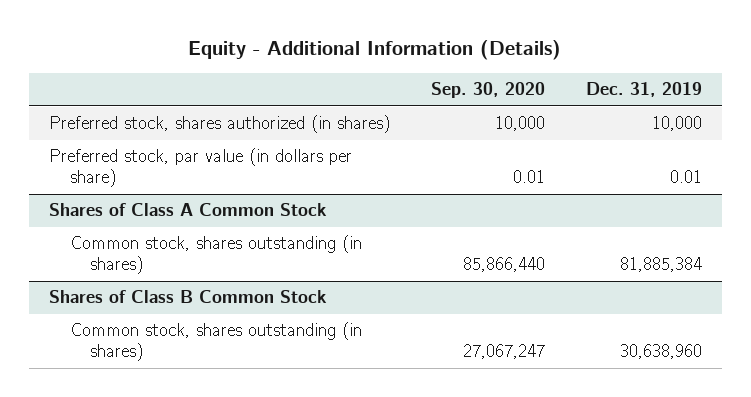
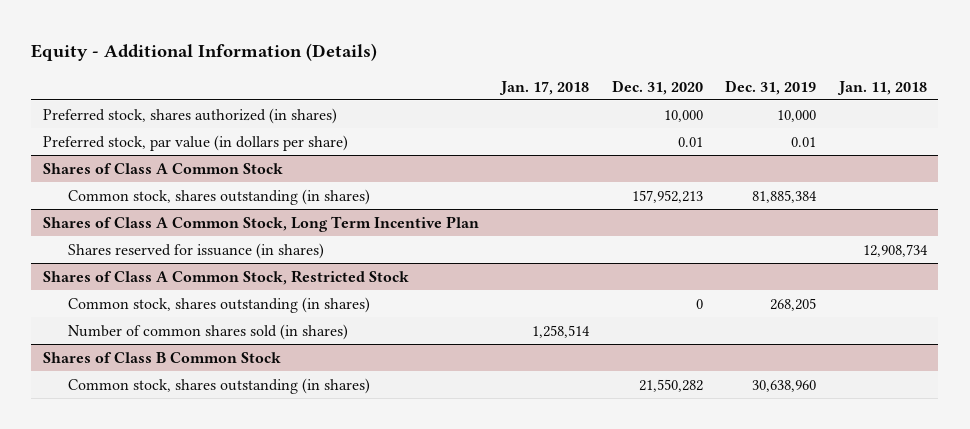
[430,82,545,99] Sep. 30, 2020 -> none
none -> [499,80,590,95] Jan. 17, 2018
none -> [611,79,703,95] Dec. 31, 2020
none -> [836,80,927,95] Jan. 11, 2018
none -> [42,215,479,232] Shares of Class A Common Stock, Long Term Incentive Plan
none -> [67,242,324,259] Shares reserved for issuance (in shares)
none -> [42,269,409,285] Shares of Class A Common Stock, Restricted Stock
none -> [67,296,370,313] Common stock, shares outstanding (in shares)
none -> [67,323,348,340] Number of common shares sold (in shares)

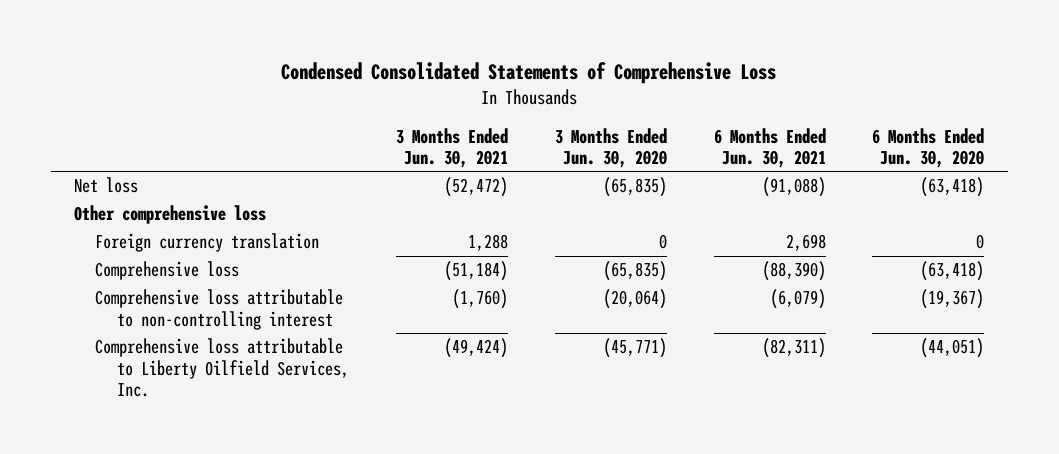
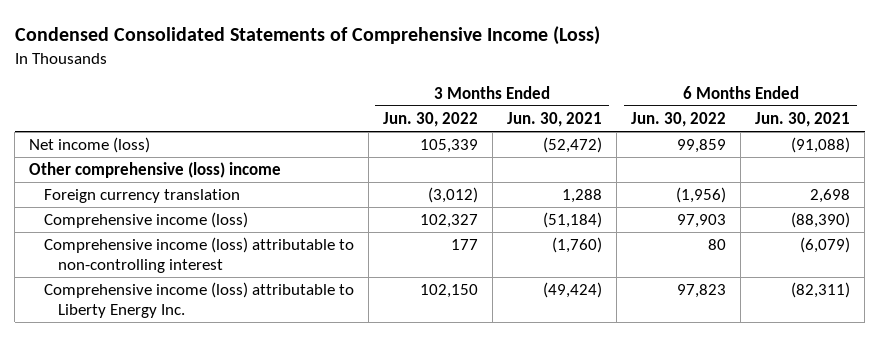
[281,62,777,85] Condensed Consolidated Statements of Comprehensive Loss -> [14,25,600,45] Condensed Consolidated Statements of Comprehensive Income (Loss)
[554,127,667,169] 3 Months Ended Jun. 30, 2020 -> none
[872,127,985,169] 6 Months Ended Jun. 30, 2020 -> none
none -> [382,111,478,127] Jun. 30, 2022
none -> [631,111,727,127] Jun. 30, 2022
[74,177,139,194] Net loss -> [29,137,151,154] Net income (loss)
[74,205,267,225] Other comprehensive loss -> [29,162,282,179] Other comprehensive (loss) income
[95,261,240,281] Comprehensive loss -> [43,212,248,229] Comprehensive income (loss)
[95,289,344,330] Comprehensive loss attributable to non-controlling interest -> [43,237,354,273] Comprehensive income (loss) attributable to non-controlling interest
[95,338,349,398] Comprehensive loss attributable to Liberty Oilfield Services, Inc. -> [43,282,354,318] Comprehensive income (loss) attributable to Liberty Energy Inc.

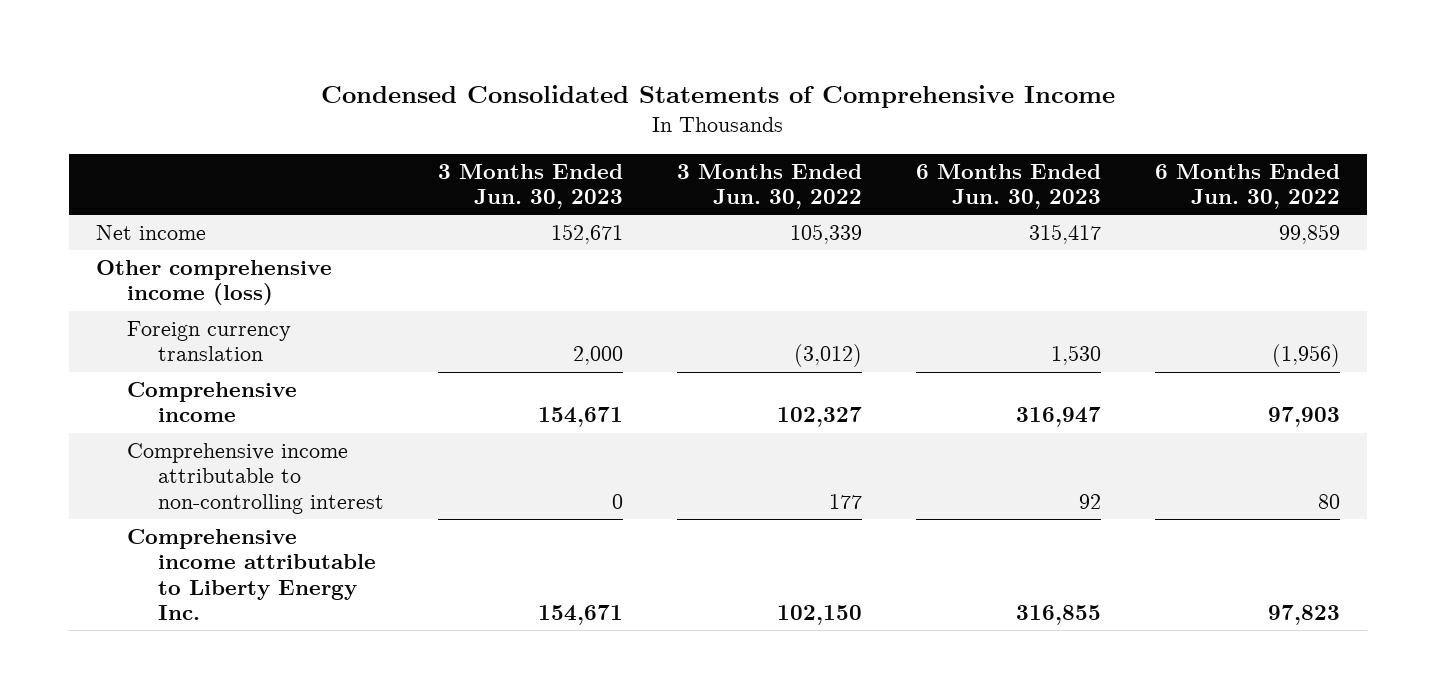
[14,25,600,45] Condensed Consolidated Statements of Comprehensive Income (Loss) -> [321,84,1116,108] Condensed Consolidated Statements of Comprehensive Income
[506,111,602,127] Jun. 30, 2021 -> none
[755,111,851,127] Jun. 30, 2021 -> none
none -> [438,163,624,210] 3 Months Ended Jun. 30, 2023
none -> [916,163,1102,210] 6 Months Ended Jun. 30, 2023
[29,137,151,154] Net income (loss) -> [96,225,207,241] Net income
[29,162,282,179] Other comprehensive (loss) income -> [96,260,333,306] Other comprehensive income (loss)
[43,212,248,229] Comprehensive income (loss) -> [127,382,298,423] Comprehensive income
[43,237,354,273] Comprehensive income (loss) attributable to non-controlling interest -> [127,443,385,514] Comprehensive income attributable to non-controlling interest
[43,282,354,318] Comprehensive income (loss) attributable to Liberty Energy Inc. -> [127,529,377,621] Comprehensive income attributable to Liberty Energy Inc.

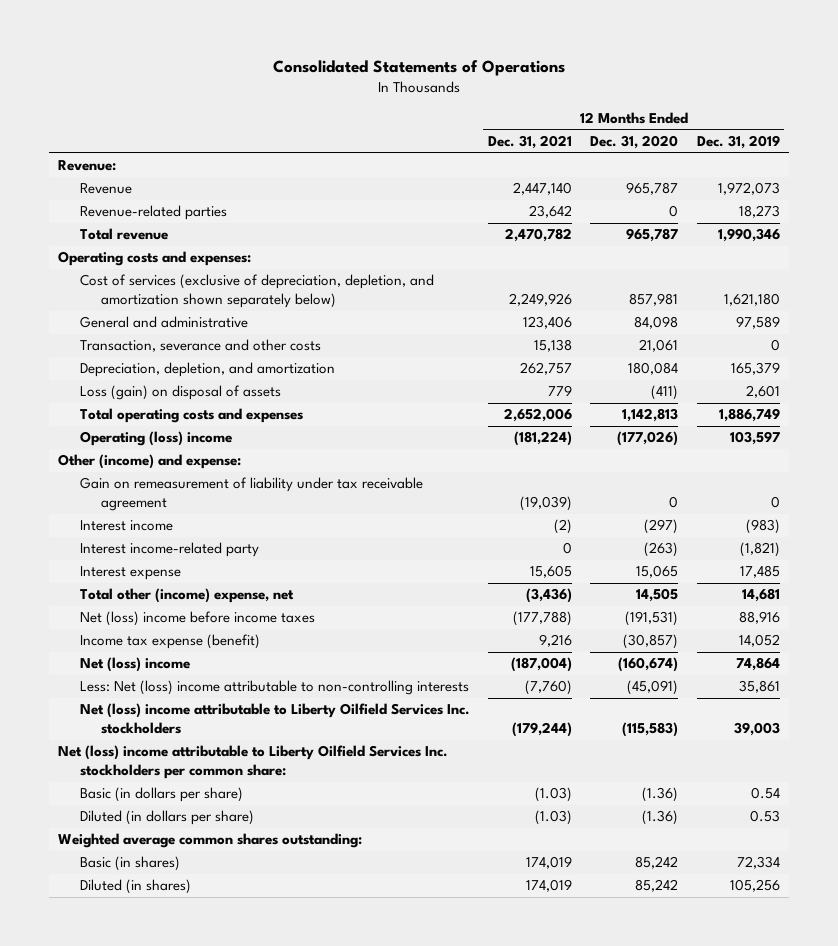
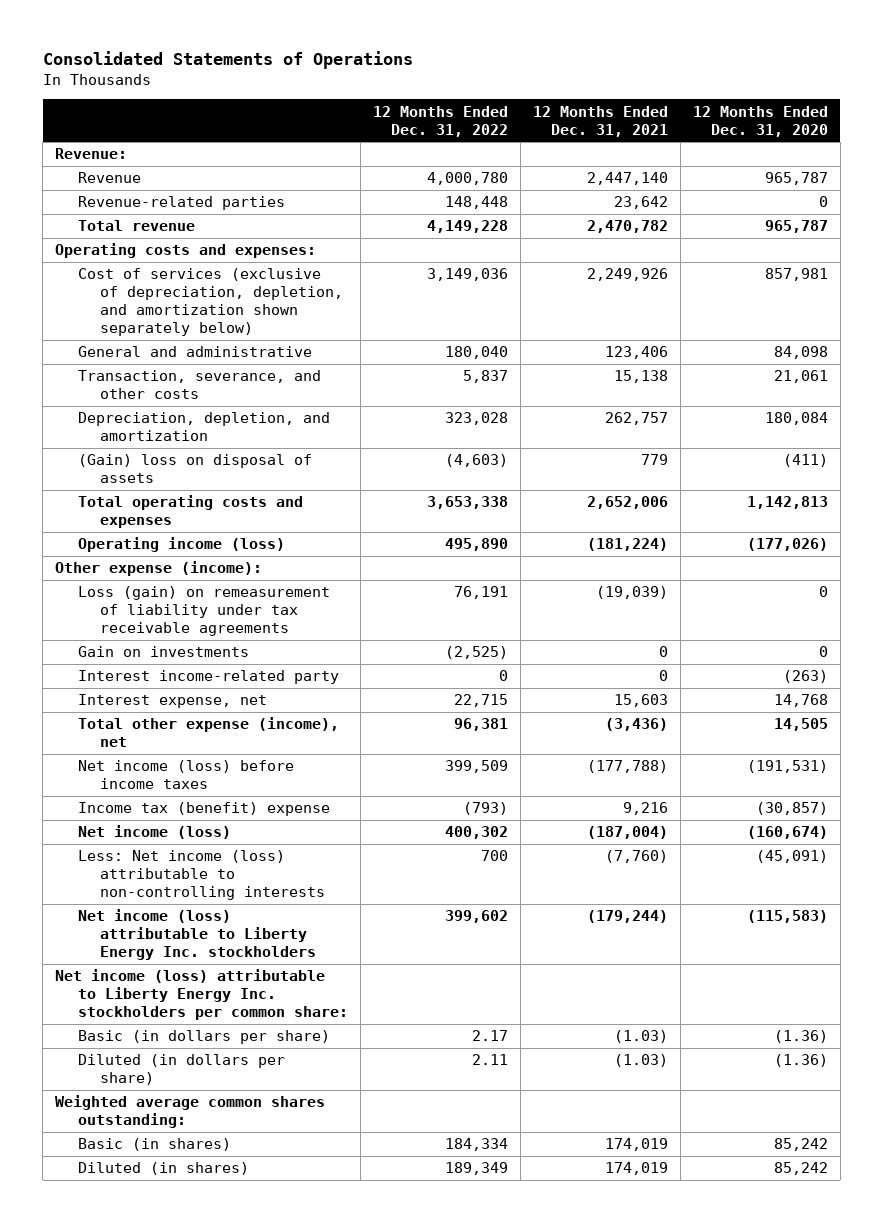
[696,135,780,150] Dec. 31, 2019 -> none
none -> [372,105,508,137] 12 Months Ended Dec. 31, 2022
[79,339,321,353] Transaction, severance and other costs -> [77,370,321,400] Transaction, severance, and other costs
[79,385,281,401] Loss (gain) on disposal of assets -> [77,454,312,484] (Gain) loss on disposal of assets
[79,520,173,532] Interest income -> none
[79,431,232,447] Operating (loss) income -> [77,537,285,553] Operating income (loss)
[58,454,242,470] Other (income) and expense: -> [55,561,263,577] Other expense (income):
[79,477,423,512] Gain on remeasurement of liability under tax receivable agreement -> [77,586,330,637] Loss (gain) on remeasurement of liability under tax receivable agreements
none -> [77,646,249,658] Gain on investments
[79,566,181,581] Interest expense -> [77,694,267,709] Interest expense, net
[529,565,572,579] 15,605 -> [613,694,668,708] 15,603
[636,565,679,579] 15,065 -> [773,694,828,708] 14,768
[79,588,294,604] Total other (income) expense, net -> [77,717,339,748] Total other expense (income), net
[79,611,315,627] Net (loss) income before income taxes -> [77,760,294,790] Net income (loss) before income taxes
[79,634,260,650] Income tax expense (benefit) -> [77,802,330,817] Income tax (benefit) expense
[79,657,190,673] Net (loss) income -> [77,825,231,840] Net income (loss)
[79,680,469,696] Less: Net (loss) income attributable to non-controlling interests -> [77,850,326,901] Less: Net income (loss) attributable to non-controlling interests
[79,703,470,735] Net (loss) income attributable to Liberty Oilfield Services Inc. stockholders -> [77,909,317,961] Net income (loss) attributable to Liberty Energy Inc. stockholders
[58,745,449,780] Net (loss) income attributable to Liberty Oilfield Services Inc. stockholders per common share: -> [55,969,348,1021] Net income (loss) attributable to Liberty Energy Inc. stockholders per common share:

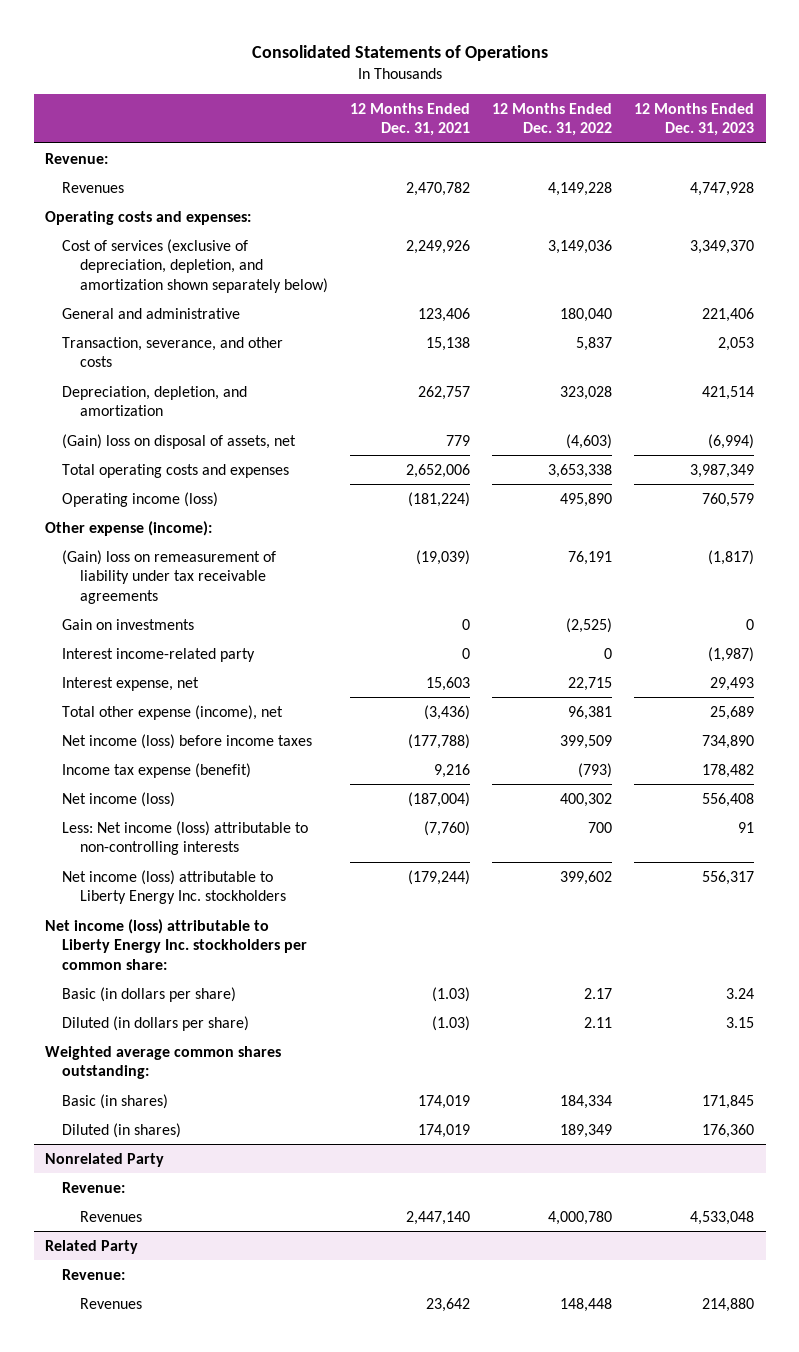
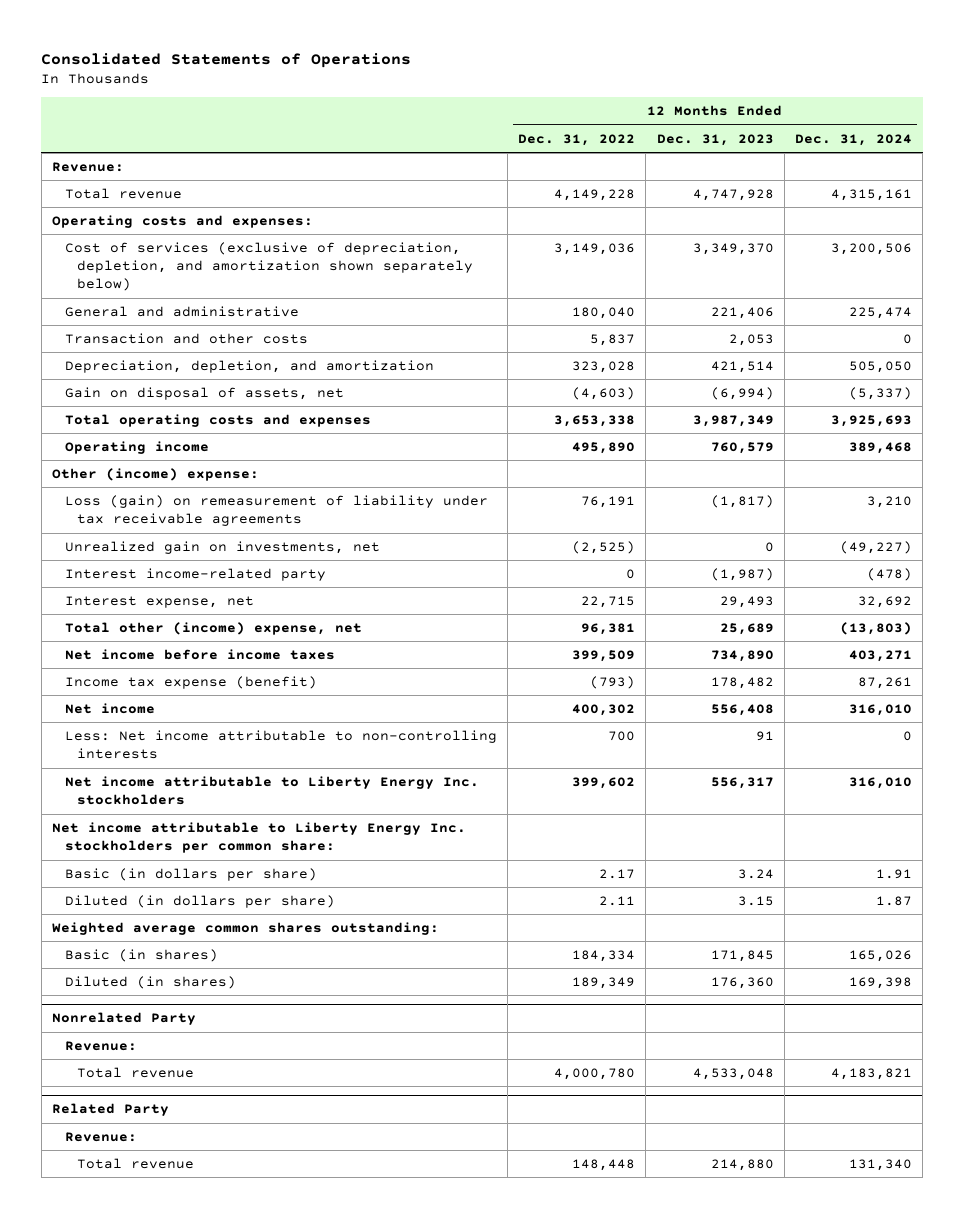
[350,102,471,137] 12 Months Ended Dec. 31, 2021 -> none
none -> [795,133,913,146] Dec. 31, 2024
[62,181,125,193] Revenues -> [64,188,182,200] Total revenue
[62,336,284,368] Transaction, severance, and other costs -> [64,333,308,345] Transaction and other costs
[62,433,297,449] (Gain) loss on disposal of assets, net -> [64,387,344,401] Gain on disposal of assets, net
[62,491,219,507] Operating income (loss) -> [64,441,209,455] Operating income
[44,520,212,536] Other expense (income): -> [51,468,259,482] Other (income) expense:
[62,549,277,604] (Gain) loss on remeasurement of liability under tax receivable agreements -> [64,495,488,527] Loss (gain) on remeasurement of liability under tax receivable agreements
[62,618,195,630] Gain on investments -> [64,541,380,555] Unrealized gain on investments, net
[62,704,284,720] Total other expense (income), net -> [64,622,362,636] Total other (income) expense, net
[62,733,313,749] Net income (loss) before income taxes -> [64,649,335,661] Net income before income taxes
[62,791,176,807] Net income (loss) -> [64,703,155,715] Net income
[62,820,309,856] Less: Net income (loss) attributable to non-controlling interests -> [64,730,497,760] Less: Net income attributable to non-controlling interests
[62,869,287,905] Net income (loss) attributable to Liberty Energy Inc. stockholders -> [64,776,479,806] Net income attributable to Liberty Energy Inc. stockholders
[44,918,308,970] Net income (loss) attributable to Liberty Energy Inc. stockholders per common share: -> [51,822,466,854] Net income attributable to Liberty Energy Inc. stockholders per common share:
[80,1210,143,1222] Revenues -> [77,1067,195,1079] Total revenue
[80,1297,143,1309] Revenues -> [77,1158,195,1170] Total revenue

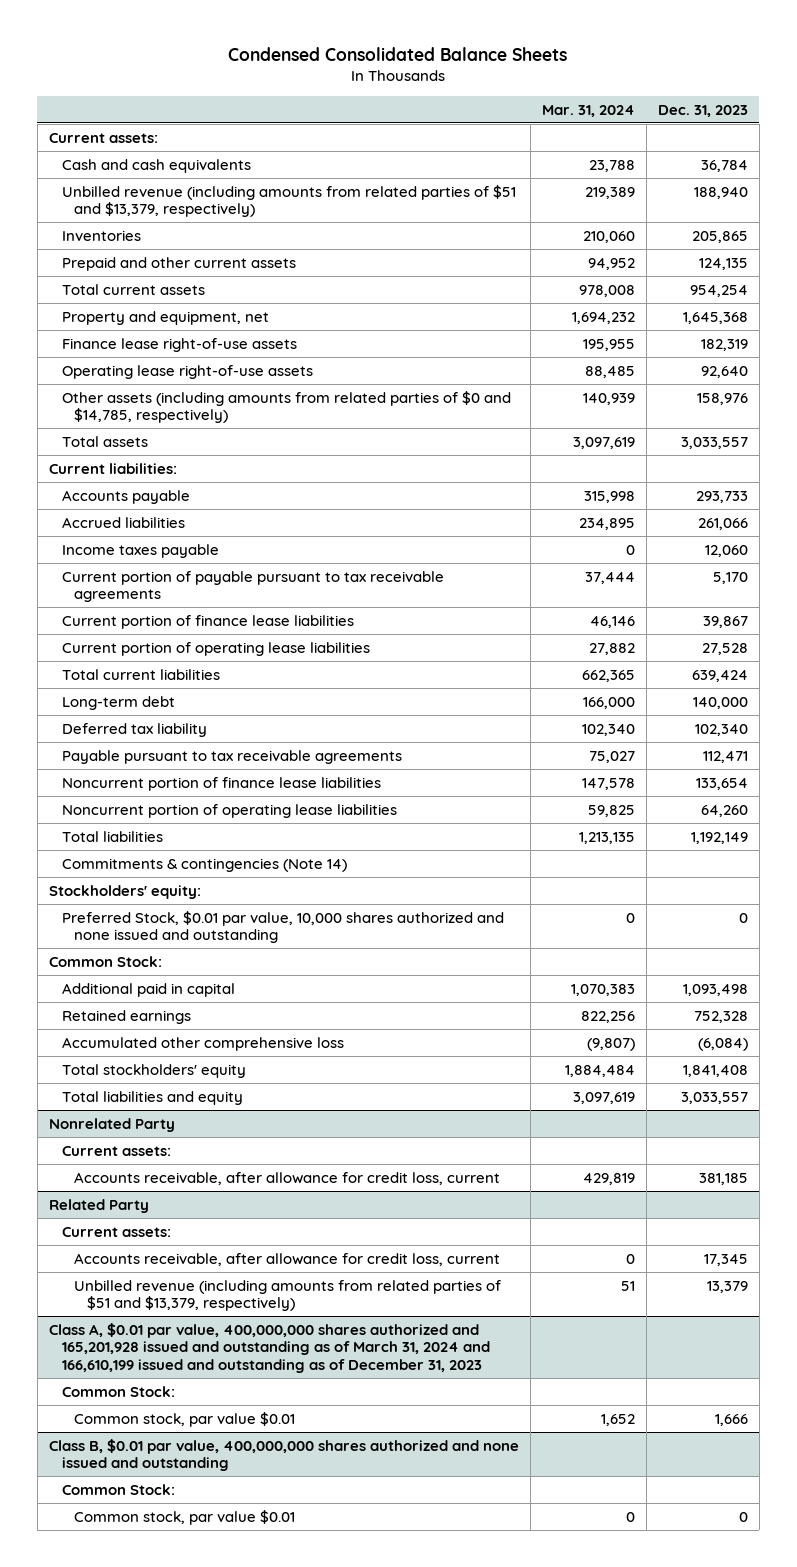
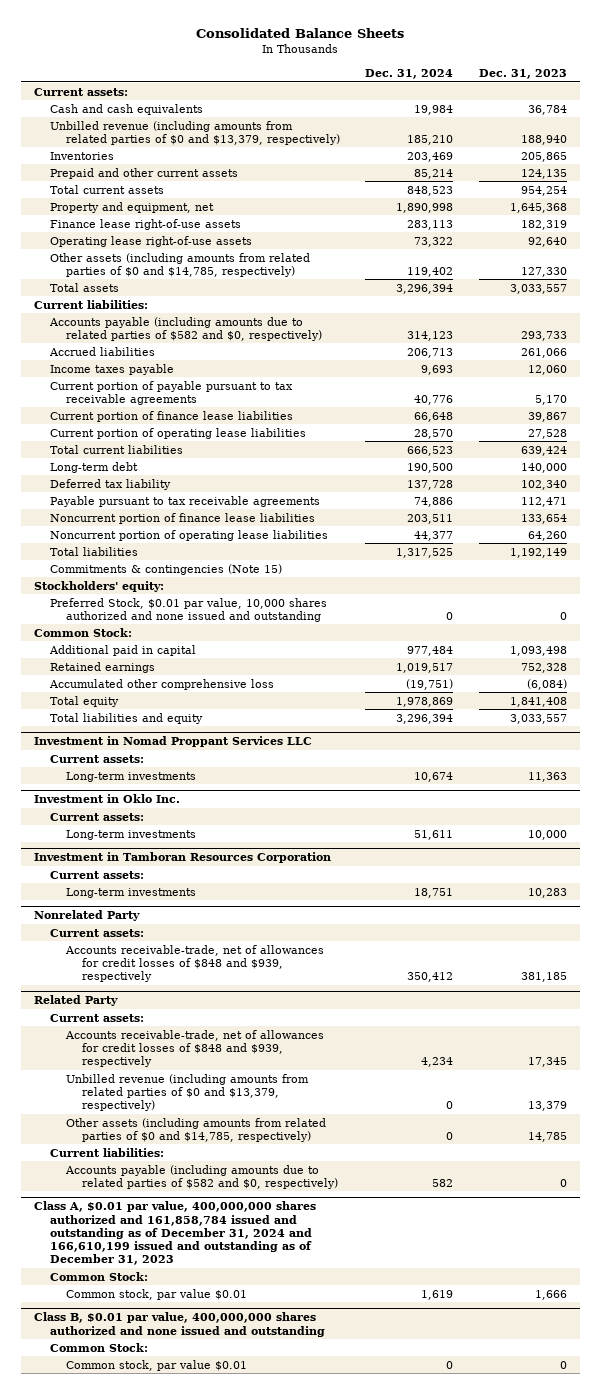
[228,46,568,61] Condensed Consolidated Balance Sheets -> [196,28,405,39] Consolidated Balance Sheets
[541,104,635,117] Mar. 31, 2024 -> none
none -> [365,69,454,80] Dec. 31, 2024
[61,184,516,218] Unbilled revenue (including amounts from related parties of $51 and $13,379, respectively) -> [49,120,340,145] Unbilled revenue (including amounts from related parties of $0 and $13,379, respectively)
[696,392,748,405] 158,976 -> [520,266,567,277] 127,330
[61,489,190,504] Accounts payable -> [48,316,322,341] Accounts payable (including amounts due to related parties of $582 and $0, respectively)
[61,857,347,872] Commitments & contingencies (Note 14) -> [49,563,282,575] Commitments & contingencies (Note 15)
[61,1063,246,1078] Total stockholders' equity -> [49,695,119,707] Total equity
none -> [33,736,312,748] Investment in Nomad Proppant Services LLC
none -> [49,754,144,763] Current assets:
none -> [65,771,196,782] Long-term investments
none -> [33,794,180,804] Investment in Oklo Inc.
none -> [49,812,144,821] Current assets:
none -> [65,829,196,840] Long-term investments
none -> [33,852,331,864] Investment in Tamboran Resources Corporation
none -> [49,870,144,879] Current assets:
none -> [65,887,196,898] Long-term investments
[74,1171,501,1185] Accounts receivable, after allowance for credit loss, current -> [64,944,324,983] Accounts receivable-trade, net of allowances for credit losses of $848 and $939, respectively
[74,1252,501,1266] Accounts receivable, after allowance for credit loss, current -> [64,1029,324,1068] Accounts receivable-trade, net of allowances for credit losses of $848 and $939, respectively
[74,1279,502,1312] Unbilled revenue (including amounts from related parties of $51 and $13,379, respectively) -> [65,1073,309,1112] Unbilled revenue (including amounts from related parties of $0 and $13,379, respectively)
none -> [65,1117,326,1142] Other assets (including amounts from related parties of $0 and $14,785, respectively)
none -> [49,1147,164,1157] Current liabilities:
none -> [64,1164,338,1189] Accounts payable (including amounts due to related parties of $582 and $0, respectively)
[48,1322,490,1373] Class A, $0.01 par value, 400,000,000 shares authorized and 165,201,928 issued and outstanding as of March 31, 2024 and 166,610,199 issued and outstanding as of December 31, 2023 -> [33,1201,316,1266] Class A, $0.01 par value, 400,000,000 shares authorized and 161,858,784 issued and outstanding as of December 31, 2024 and 166,610,199 issued and outstanding as of December 31, 2023

